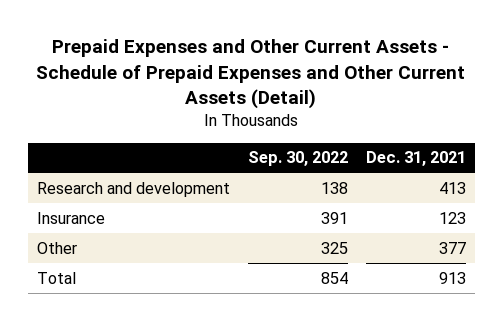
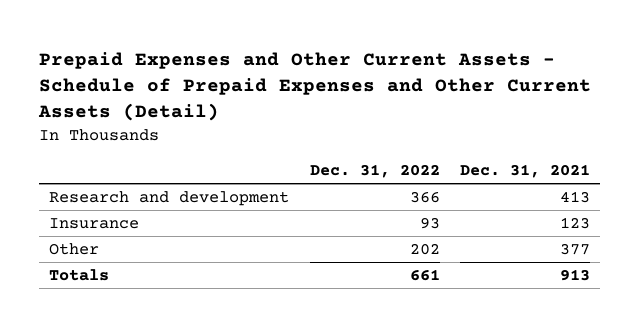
[247,151,348,167] Sep. 30, 2022 -> none
none -> [309,163,440,178] Dec. 31, 2022
[36,271,76,284] Total -> [49,269,110,282] Totals

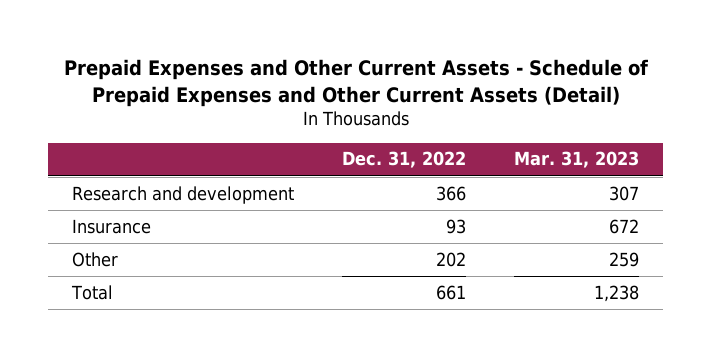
[460,163,591,178] Dec. 31, 2021 -> none
none -> [514,151,640,169] Mar. 31, 2023
[49,269,110,282] Totals -> [71,284,114,300] Total

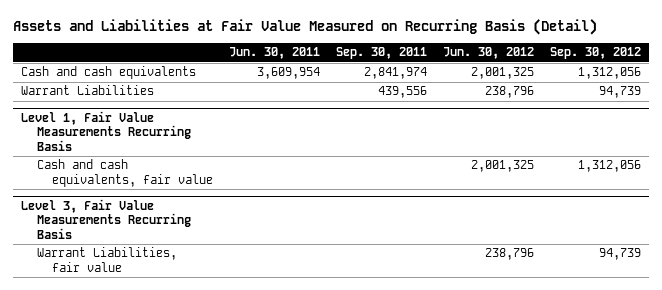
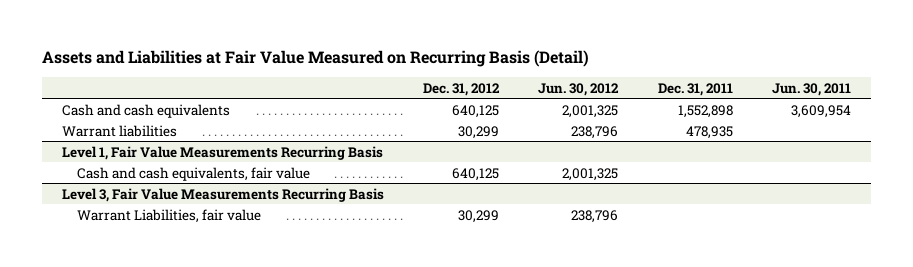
[335,47,427,60] Sep. 30, 2011 -> none
[549,47,641,60] Sep. 30, 2012 -> none
none -> [423,82,501,96] Dec. 31, 2012
none -> [657,82,733,96] Dec. 31, 2011
[21,85,155,96] Warrant Liabilities -> [61,124,177,137] Warrant liabilities

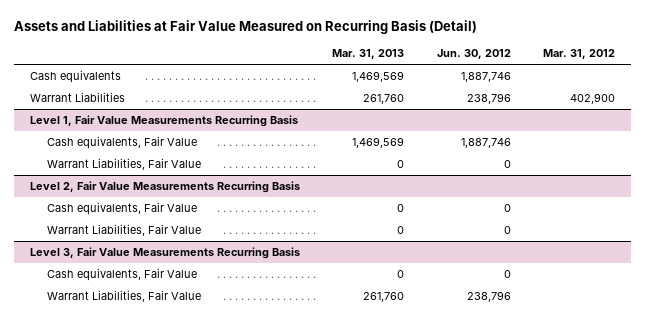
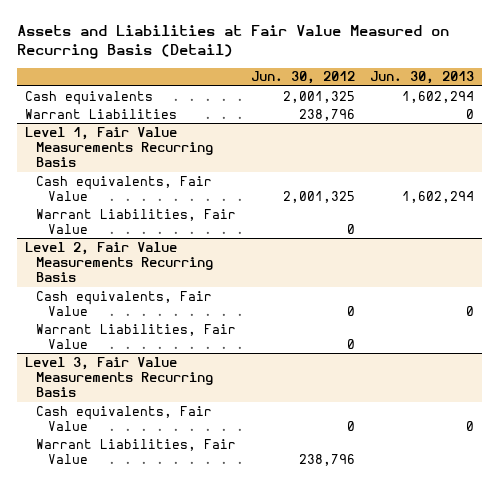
[332,49,405,60] Mar. 31, 2013 -> none
[543,49,616,60] Mar. 31, 2012 -> none
none -> [370,71,475,85] Jun. 30, 2013
[460,71,511,82] 1,887,746 -> [283,90,356,103] 2,001,325
[460,137,511,148] 1,887,746 -> [283,190,356,203] 2,001,325

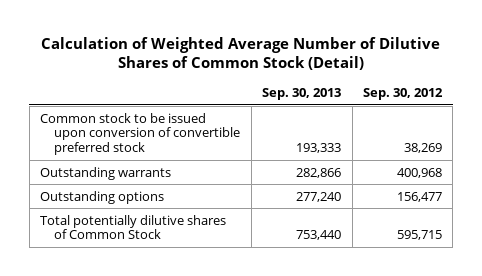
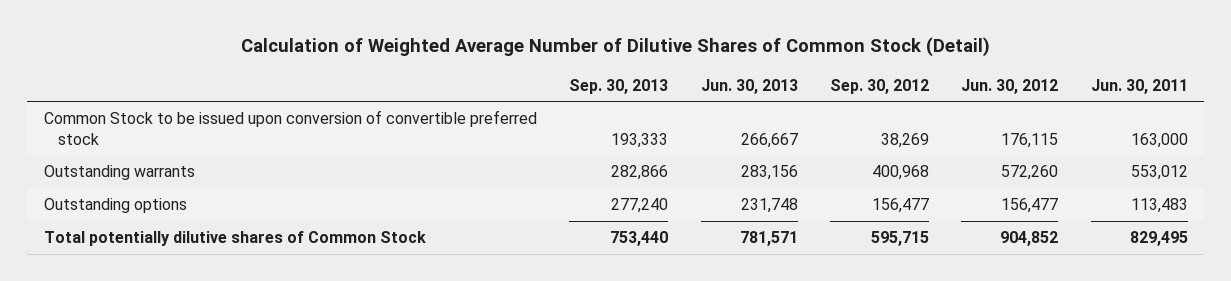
none -> [700,78,798,94] Jun. 30, 2013
none -> [961,78,1059,94] Jun. 30, 2012
none -> [1090,78,1188,94] Jun. 30, 2011
[40,112,241,156] Common stock to be issued upon conversion of convertible preferred stock -> [43,110,537,145] Common Stock to be issued upon conversion of convertible preferred stock

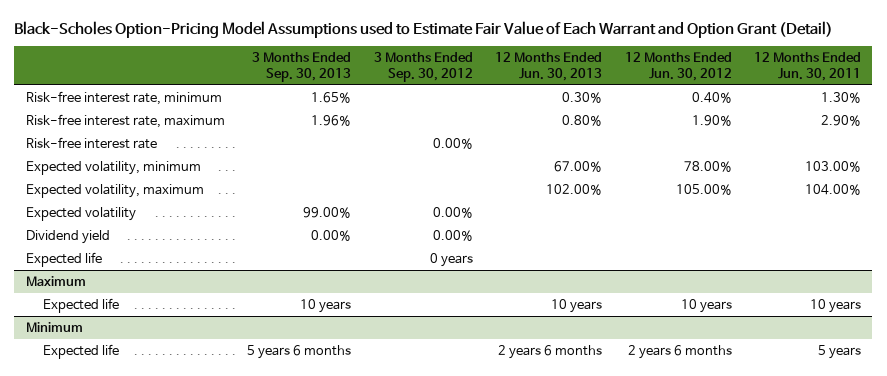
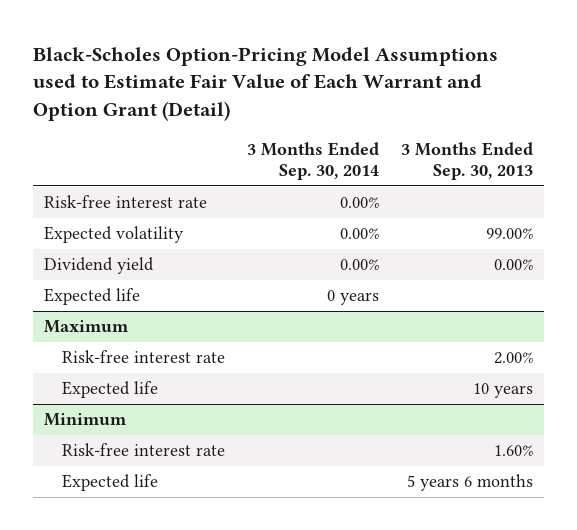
[373,52,473,83] 3 Months Ended Sep. 30, 2012 -> none
[495,52,603,82] 12 Months Ended Jun. 30, 2013 -> none
[624,52,732,82] 12 Months Ended Jun. 30, 2012 -> none
[754,52,862,82] 12 Months Ended Jun. 30, 2011 -> none
none -> [247,141,380,180] 3 Months Ended Sep. 30, 2014
[25,90,222,105] Risk-free interest rate, minimum -> none
[25,113,225,128] Risk-free interest rate, maximum -> none
[25,160,201,175] Expected volatility, minimum -> none
[25,183,204,198] Expected volatility, maximum -> none
none -> [62,350,226,364] Risk-free interest rate
none -> [62,443,226,457] Risk-free interest rate

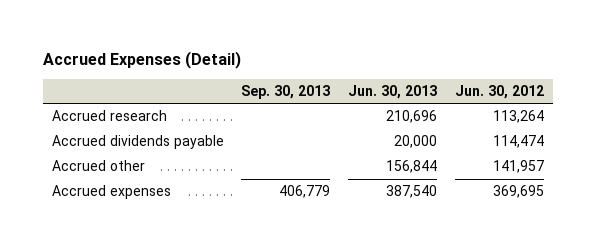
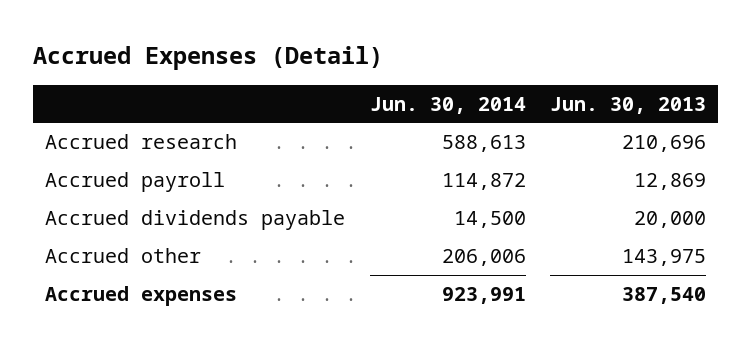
[241,84,331,99] Sep. 30, 2013 -> none
[454,84,544,99] Jun. 30, 2012 -> none
none -> [369,96,526,114] Jun. 30, 2014
none -> [45,172,226,193] Accrued payroll
[386,160,438,174] 156,844 -> [622,249,707,267] 143,975

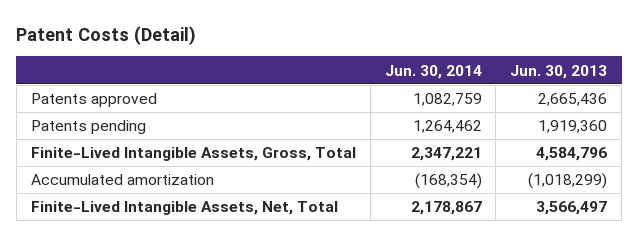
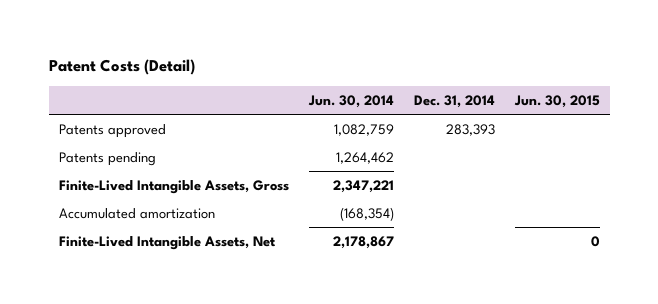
[510,64,608,79] Jun. 30, 2013 -> none
none -> [413,94,495,108] Dec. 31, 2014
none -> [513,94,600,108] Jun. 30, 2015
[30,147,356,162] Finite-Lived Intangible Assets, Gross, Total -> [58,179,289,194] Finite-Lived Intangible Assets, Gross
[30,201,338,216] Finite-Lived Intangible Assets, Net, Total -> [58,235,276,250] Finite-Lived Intangible Assets, Net

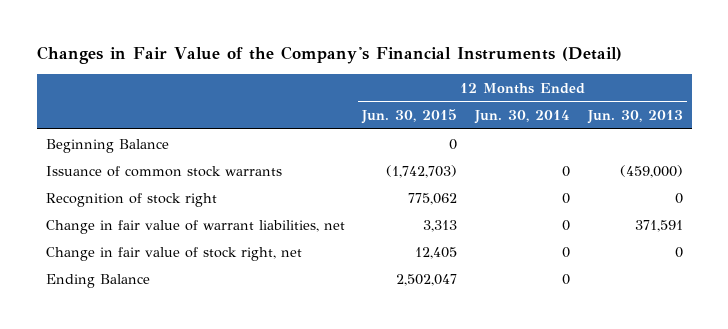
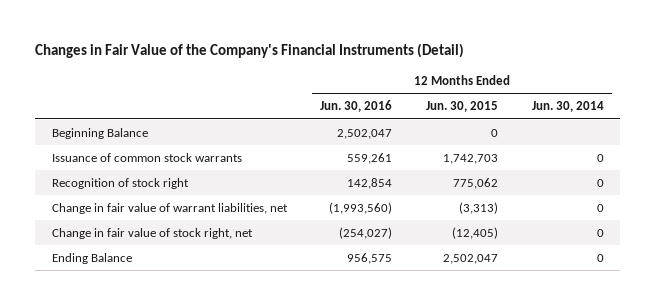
[586,110,683,125] Jun. 30, 2013 -> none
none -> [320,100,393,113] Jun. 30, 2016
[386,164,458,178] (1,742,703) -> [443,153,499,164] 1,742,703
[423,219,458,232] 3,313 -> [459,201,499,214] (3,313)
[415,246,458,259] 12,405 -> [452,226,499,239] (12,405)

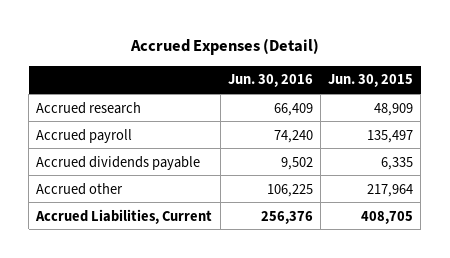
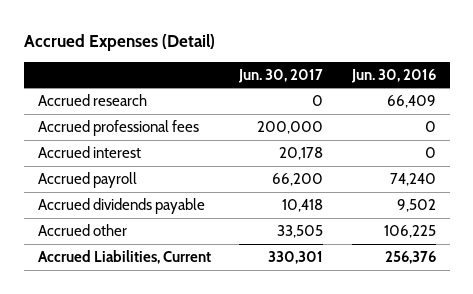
[328,74,414,88] Jun. 30, 2015 -> none
none -> [238,68,324,83] Jun. 30, 2017
none -> [37,120,199,137] Accrued professional fees
none -> [37,146,141,159] Accrued interest

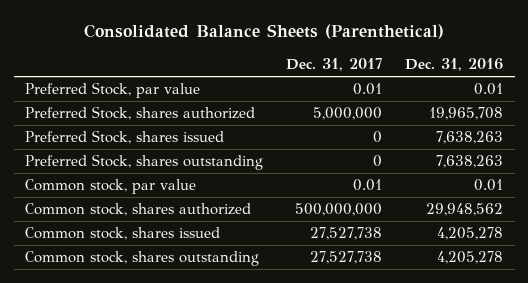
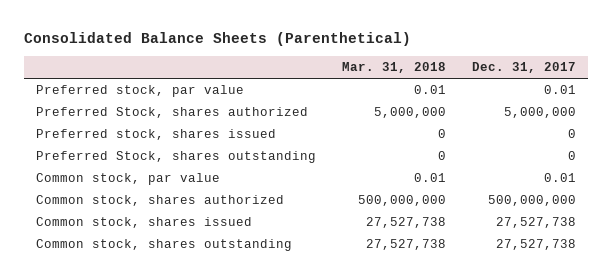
[405,58,504,72] Dec. 31, 2016 -> none
none -> [342,62,447,74] Mar. 31, 2018
[25,82,201,99] Preferred Stock, par value -> [36,85,245,98] Preferred stock, par value
[25,130,225,145] Preferred Stock, shares issued -> [36,129,277,141] Preferred stock, shares issued

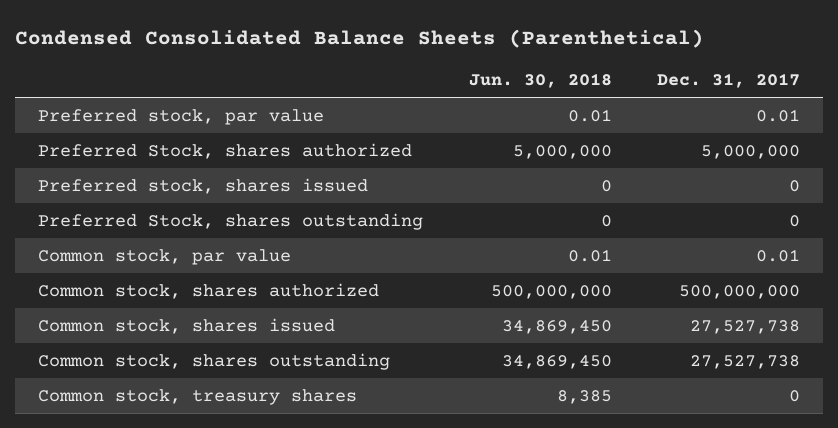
[23,32,411,47] Consolidated Balance Sheets (Parenthetical) -> [15,28,705,48] Condensed Consolidated Balance Sheets (Parenthetical)
[342,62,447,74] Mar. 31, 2018 -> none
none -> [468,73,612,89] Jun. 30, 2018
none -> [38,388,358,405] Common stock, treasury shares

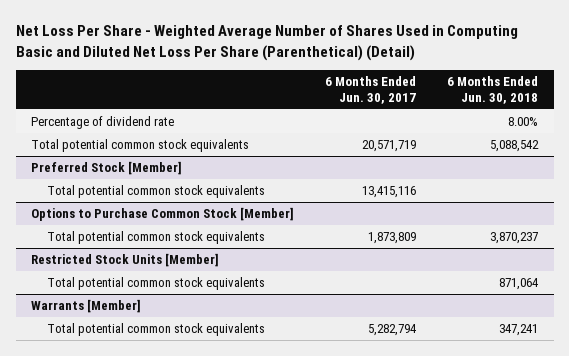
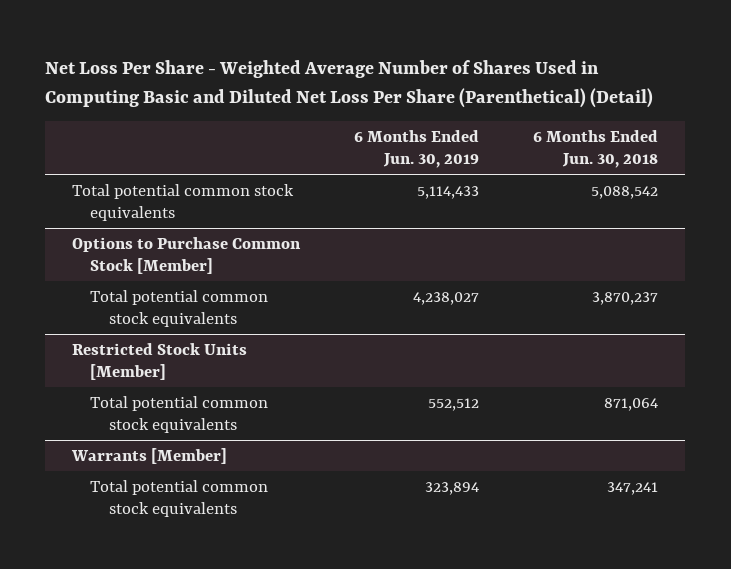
[325,76,417,104] 6 Months Ended Jun. 30, 2017 -> none
none -> [354,129,480,169] 6 Months Ended Jun. 30, 2019
[31,116,175,130] Percentage of dividend rate -> none
[31,161,183,176] Preferred Stock [Member] -> none
[47,185,266,199] Total potential common stock equivalents -> none

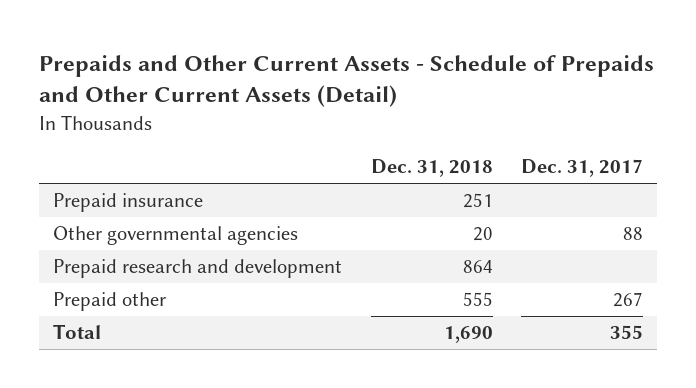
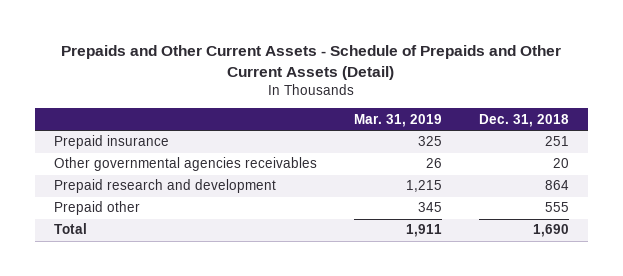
[520,159,643,178] Dec. 31, 2017 -> none
none -> [353,113,442,127] Mar. 31, 2019
[53,226,299,246] Other governmental agencies -> [53,157,317,172] Other governmental agencies receivables

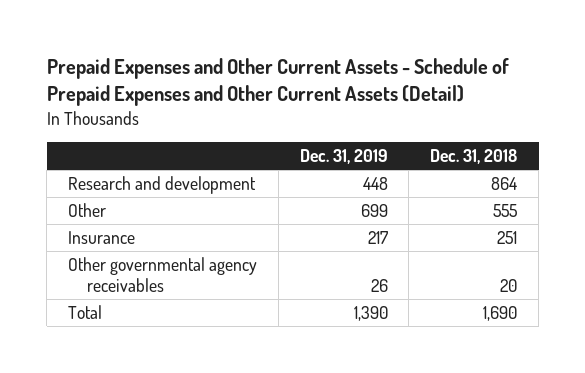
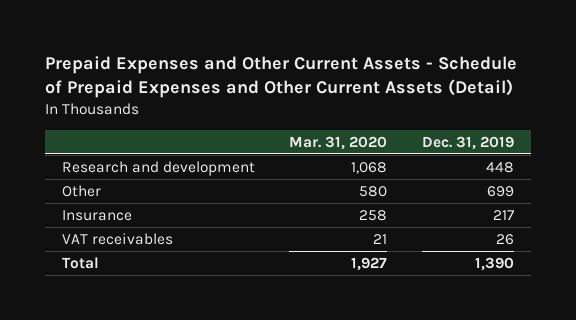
[430,148,518,164] Dec. 31, 2018 -> none
none -> [289,135,388,150] Mar. 31, 2020
[67,256,257,292] Other governmental agency receivables -> none
none -> [61,232,173,245] VAT receivables

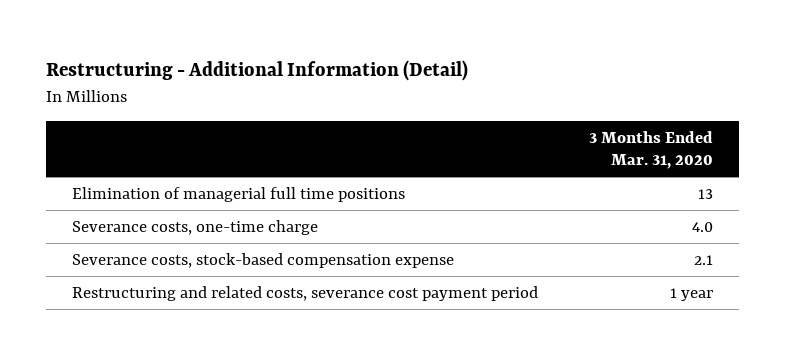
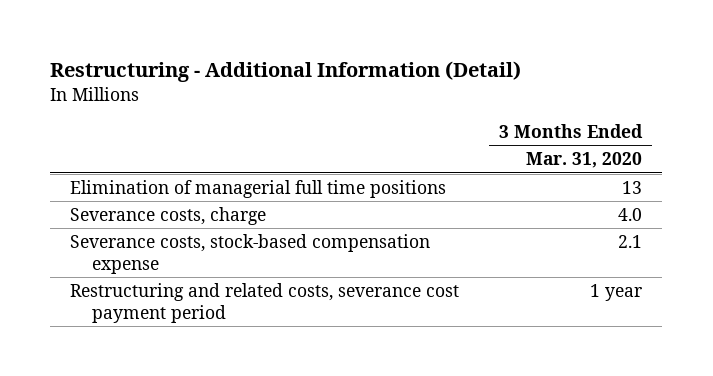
[71,220,318,236] Severance costs, one-time charge -> [70,206,267,225] Severance costs, charge

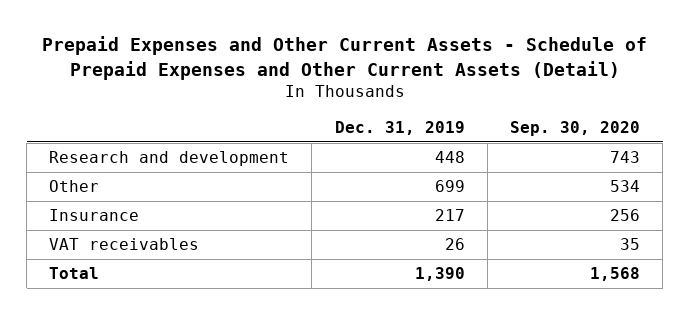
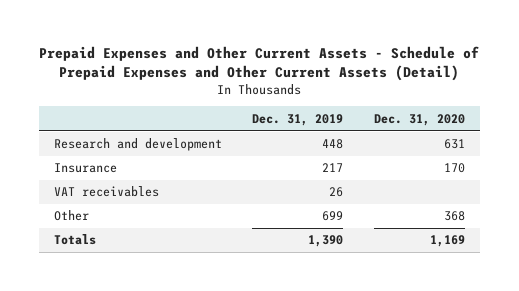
[509,121,640,137] Sep. 30, 2020 -> none
none -> [373,113,465,126] Dec. 31, 2020
[49,180,100,193] Other -> [54,210,90,222] Other
[49,267,100,280] Total -> [54,234,97,246] Totals

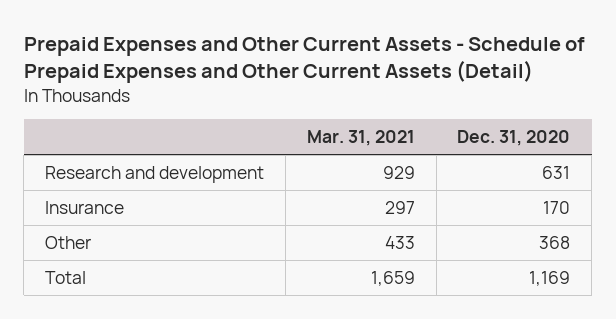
[252,113,344,126] Dec. 31, 2019 -> none
none -> [306,130,415,147] Mar. 31, 2021
[54,186,160,198] VAT receivables -> none
[54,234,97,246] Totals -> [45,271,87,285] Total

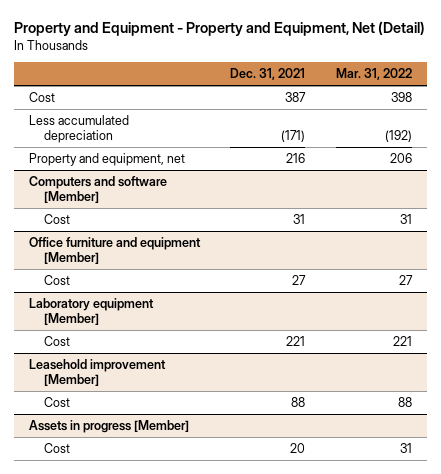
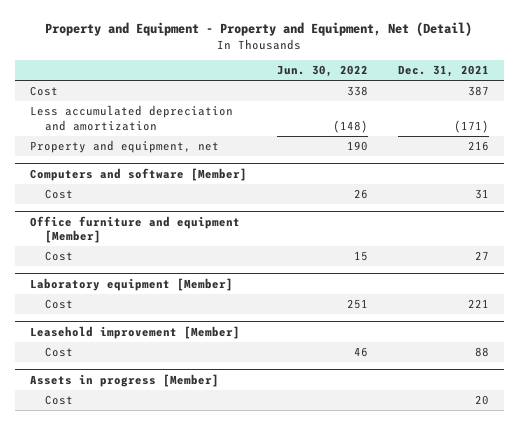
[335,68,412,81] Mar. 31, 2022 -> none
none -> [276,65,368,78] Jun. 30, 2022
[28,115,129,144] Less accumulated depreciation -> [30,105,234,131] Less accumulated depreciation and amortization

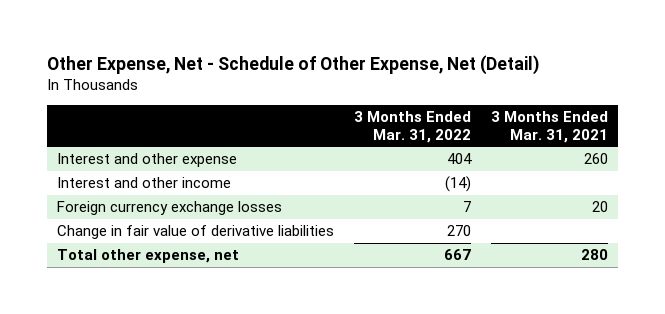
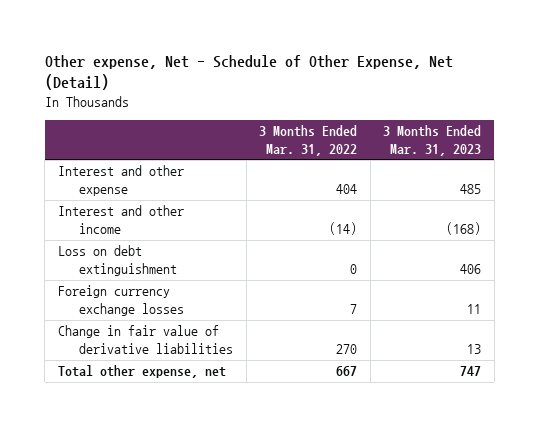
[46,54,539,75] Other Expense, Net - Schedule of Other Expense, Net (Detail) -> [44,55,453,91] Other expense, Net - Schedule of Other Expense, Net (Detail)
[491,111,609,144] 3 Months Ended Mar. 31, 2021 -> none
none -> [383,125,482,156] 3 Months Ended Mar. 31, 2023
none -> [57,245,178,276] Loss on debt extinguishment

